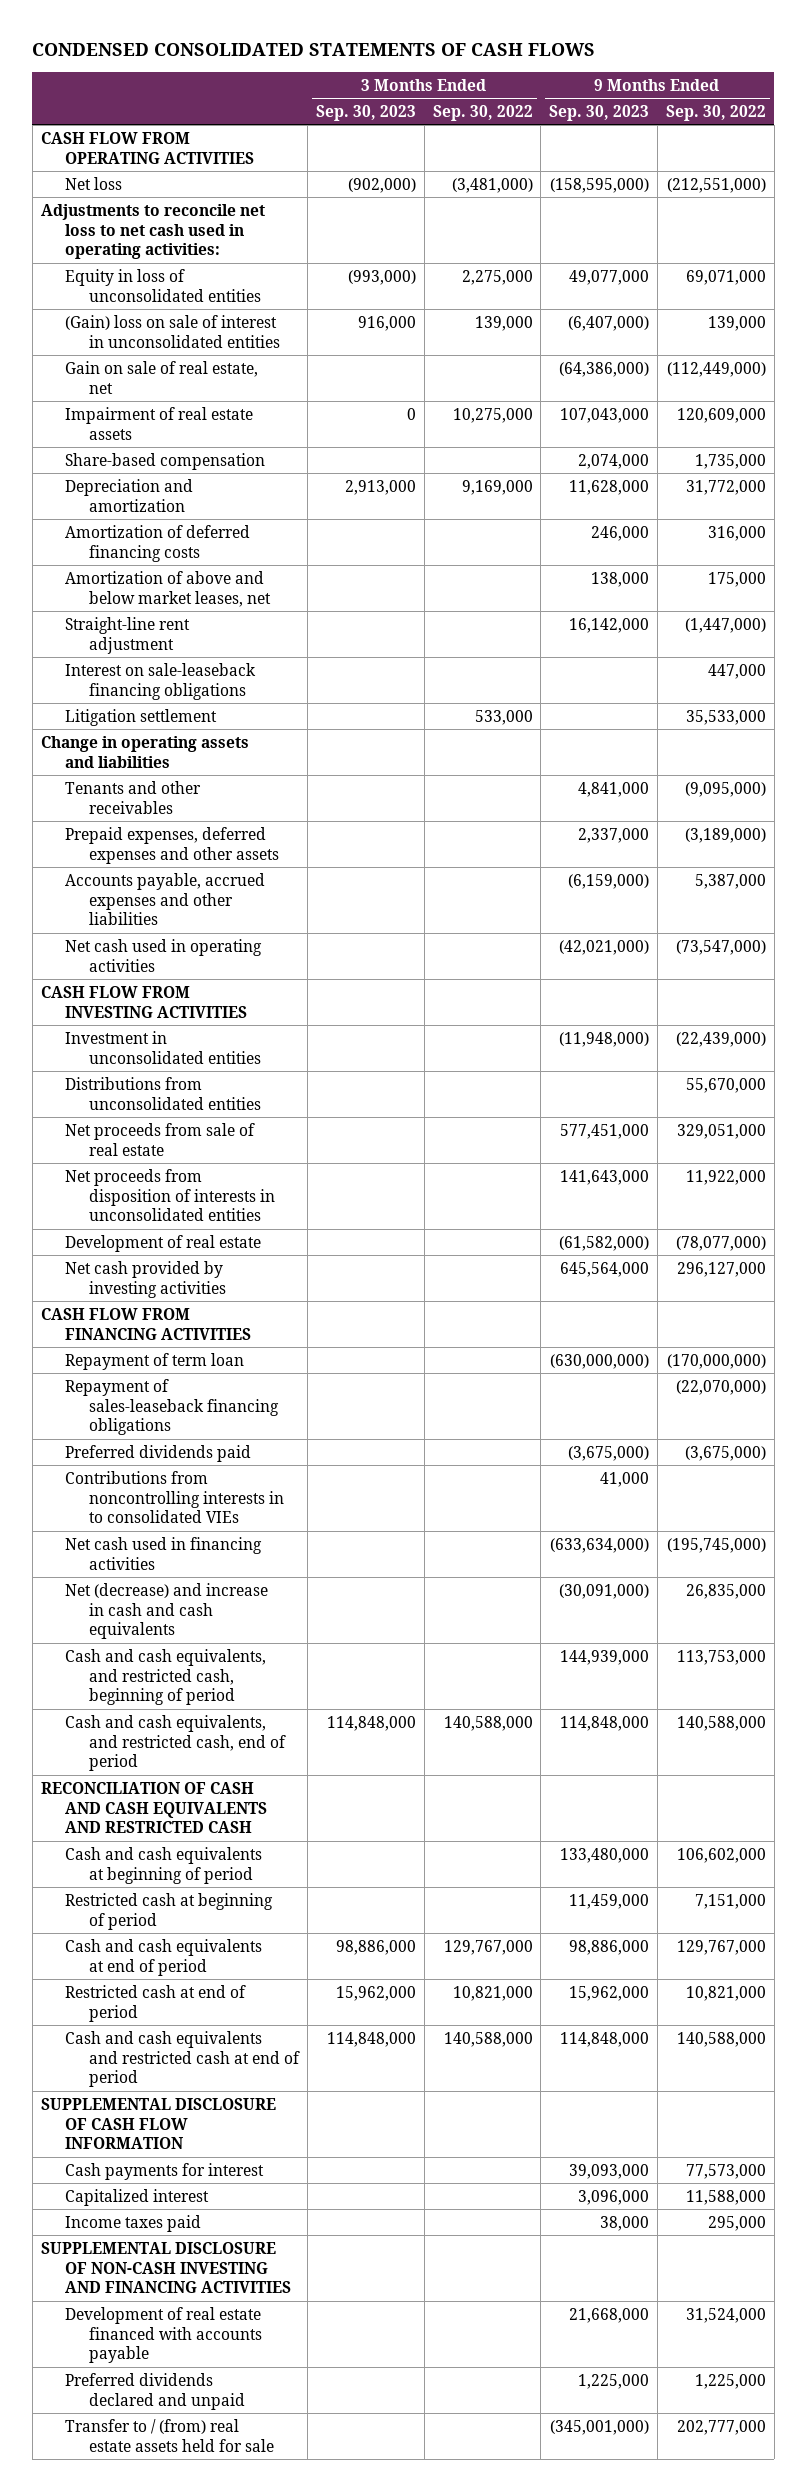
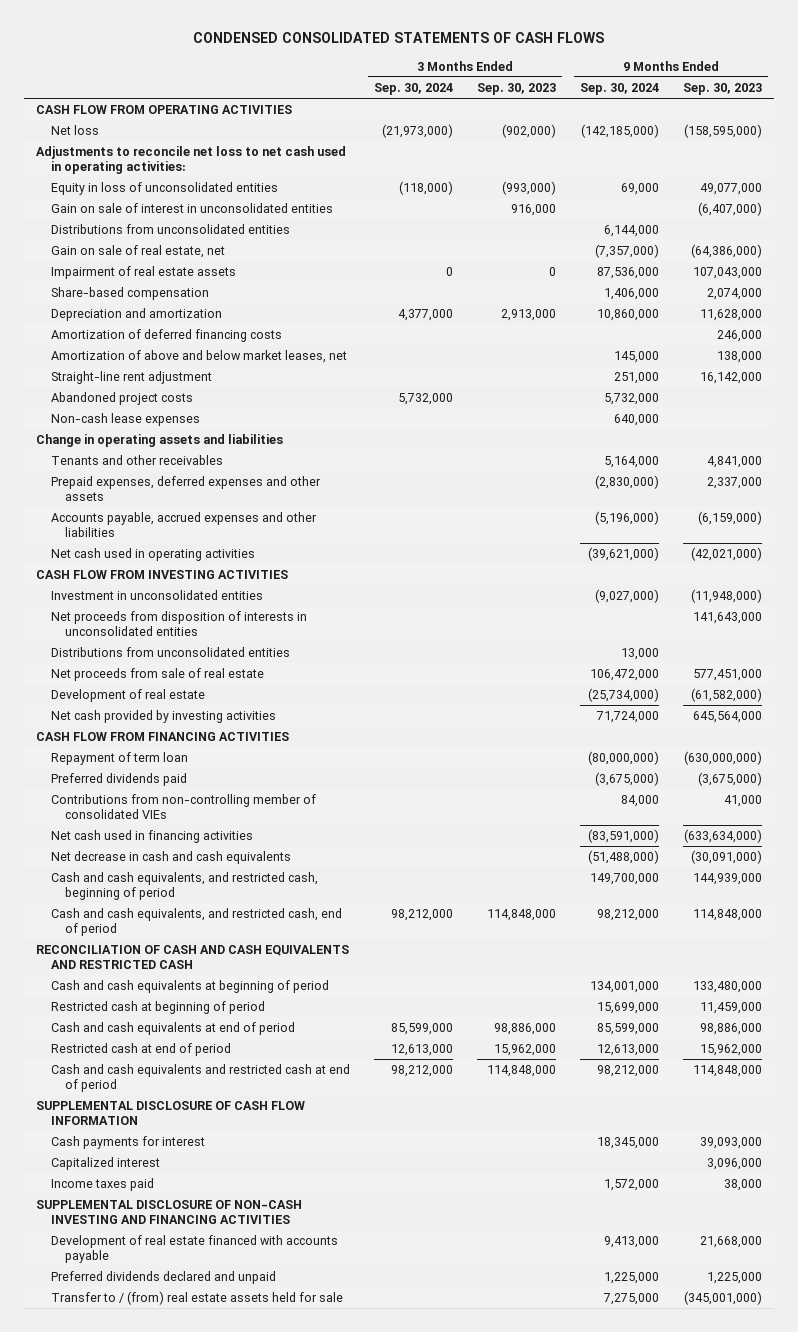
[432,104,533,121] Sep. 30, 2022 -> none
[665,104,766,121] Sep. 30, 2022 -> none
none -> [373,82,453,95] Sep. 30, 2024
none -> [580,82,660,95] Sep. 30, 2024
[65,314,281,348] (Gain) loss on sale of interest in unconsolidated entities -> [50,203,333,214] Gain on sale of interest in unconsolidated entities
none -> [50,224,290,235] Distributions from unconsolidated entities
[65,662,257,700] Interest on sale-leaseback financing obligations -> none
[65,708,218,726] Litigation settlement -> none
none -> [50,392,193,406] Abandoned project costs
none -> [50,413,200,427] Non-cash lease expenses
[65,1168,276,1222] Net proceeds from disposition of interests in unconsolidated entities -> [50,611,307,636] Net proceeds from disposition of interests in unconsolidated entities
[65,1378,280,1436] Repayment of sales-leaseback financing obligations -> none
[65,1470,285,1524] Contributions from noncontrolling interests in to consolidated VIEs -> [50,794,316,819] Contributions from non-controlling member of consolidated VIEs
[65,1582,269,1640] Net (decrease) and increase in cash and cash equivalents -> [50,851,291,865] Net decrease in cash and cash equivalents

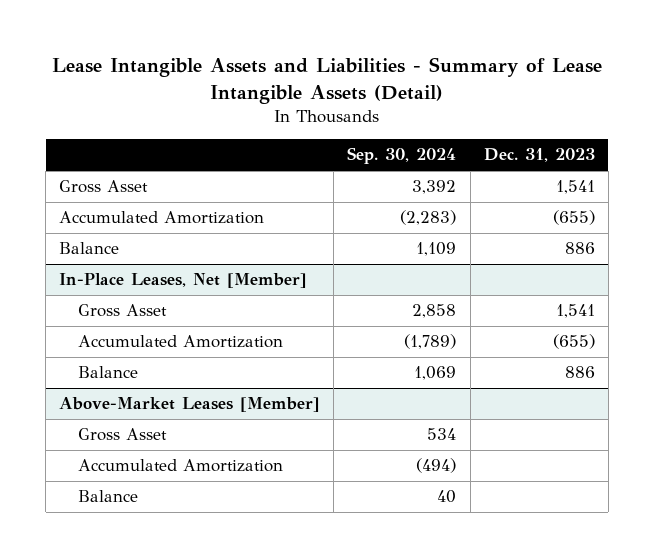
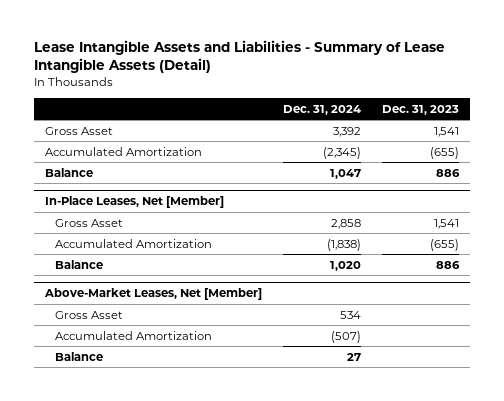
[347,147,457,165] Sep. 30, 2024 -> none
none -> [282,104,361,115] Dec. 31, 2024
[59,397,321,413] Above-Market Leases [Member] -> [43,288,262,301] Above-Market Leases, Net [Member]

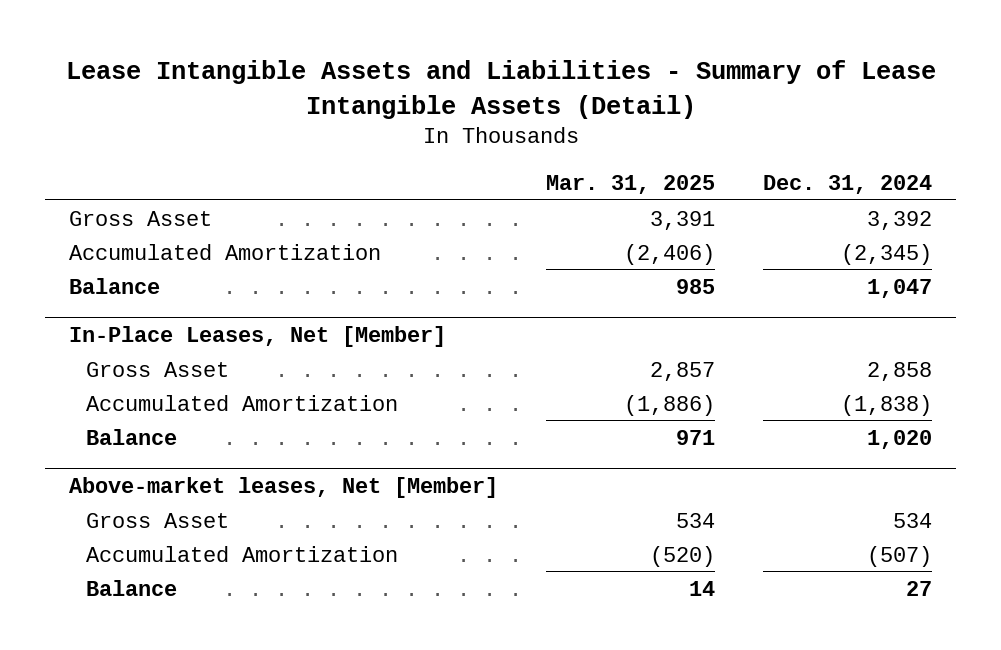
[382,104,460,115] Dec. 31, 2023 -> none
none -> [546,174,716,194] Mar. 31, 2025
[43,288,262,301] Above-Market Leases, Net [Member] -> [69,476,499,498] Above-market leases, Net [Member]

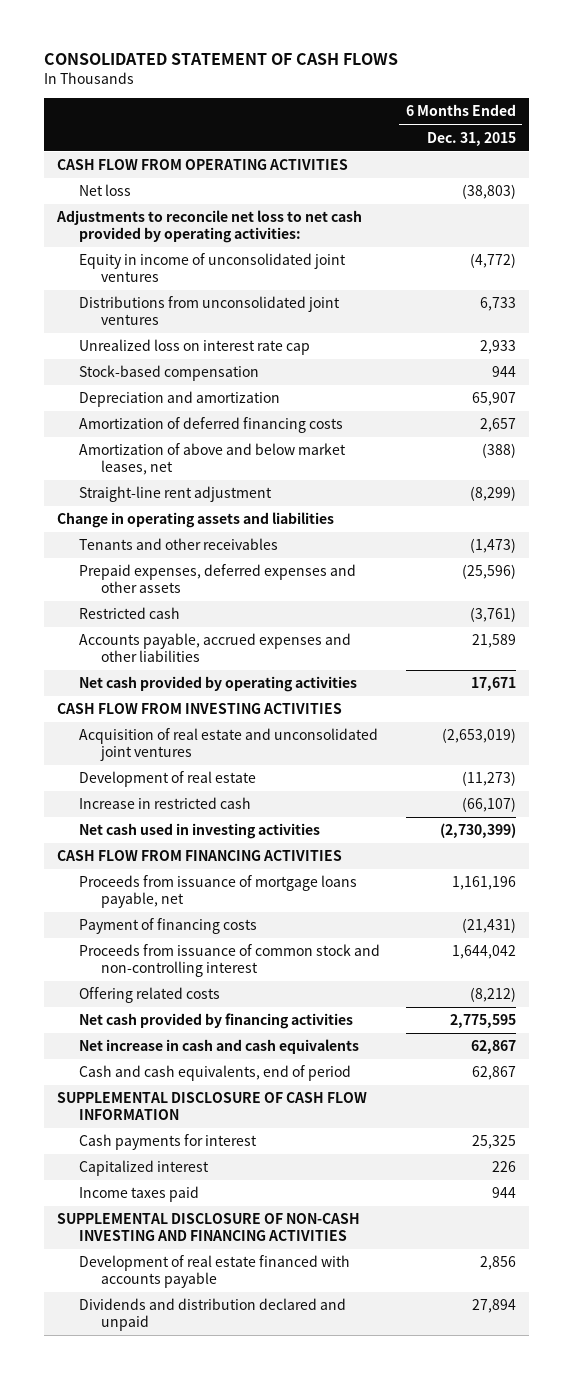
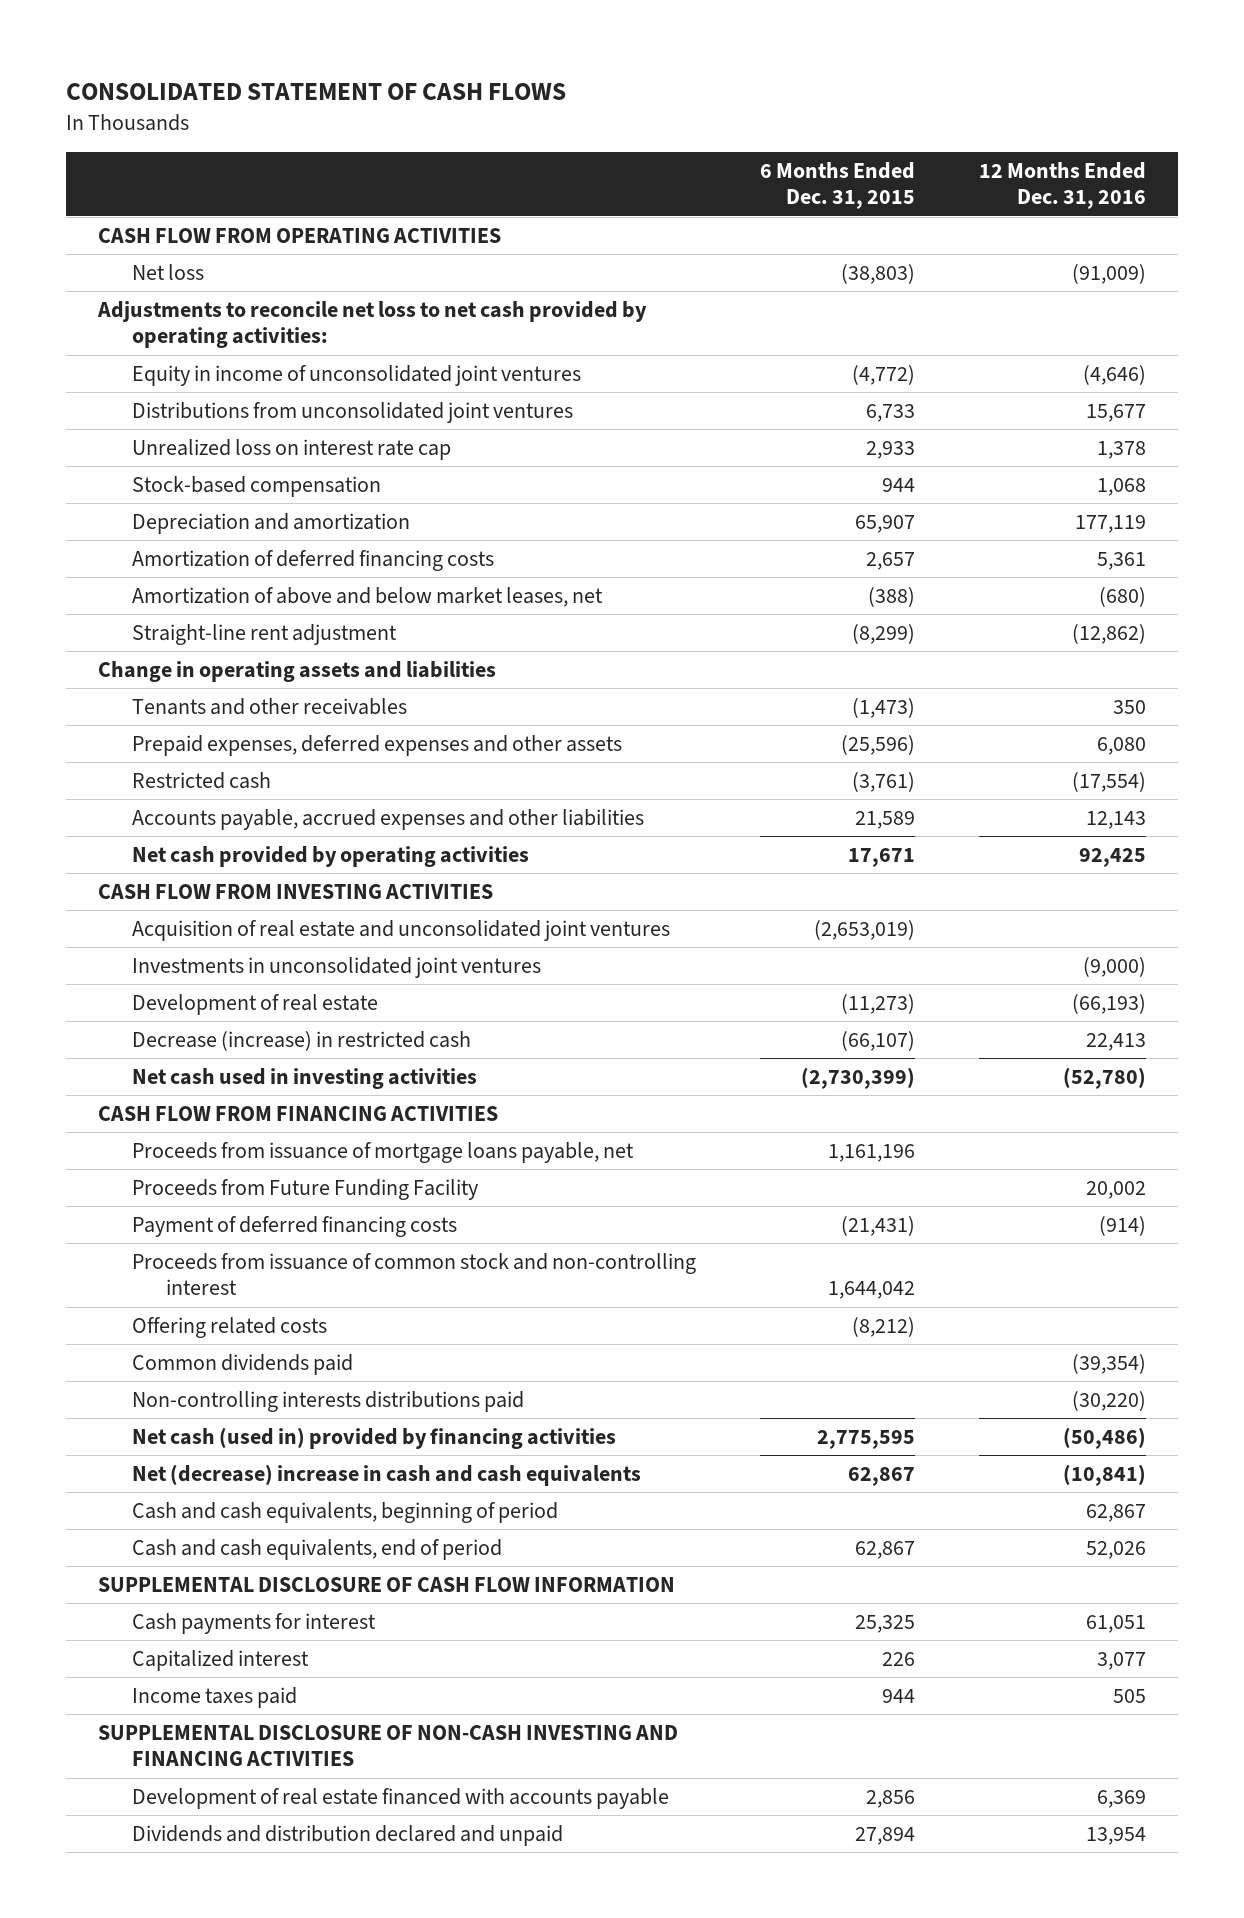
none -> [978,161,1146,210] 12 Months Ended Dec. 31, 2016
none -> [132,956,542,978] Investments in unconsolidated joint ventures
[78,797,251,810] Increase in restricted cash -> [132,1030,472,1051] Decrease (increase) in restricted cash
none -> [132,1178,479,1200] Proceeds from Future Funding Facility
[78,918,257,935] Payment of financing costs -> [132,1215,458,1237] Payment of deferred financing costs
none -> [132,1353,354,1375] Common dividends paid
none -> [132,1390,525,1412] Non-controlling interests distributions paid
[78,1013,353,1030] Net cash provided by financing activities -> [132,1426,617,1449] Net cash (used in) provided by financing activities
[78,1039,359,1055] Net increase in cash and cash equivalents -> [132,1463,642,1486] Net (decrease) increase in cash and cash equivalents
none -> [132,1501,559,1523] Cash and cash equivalents, beginning of period

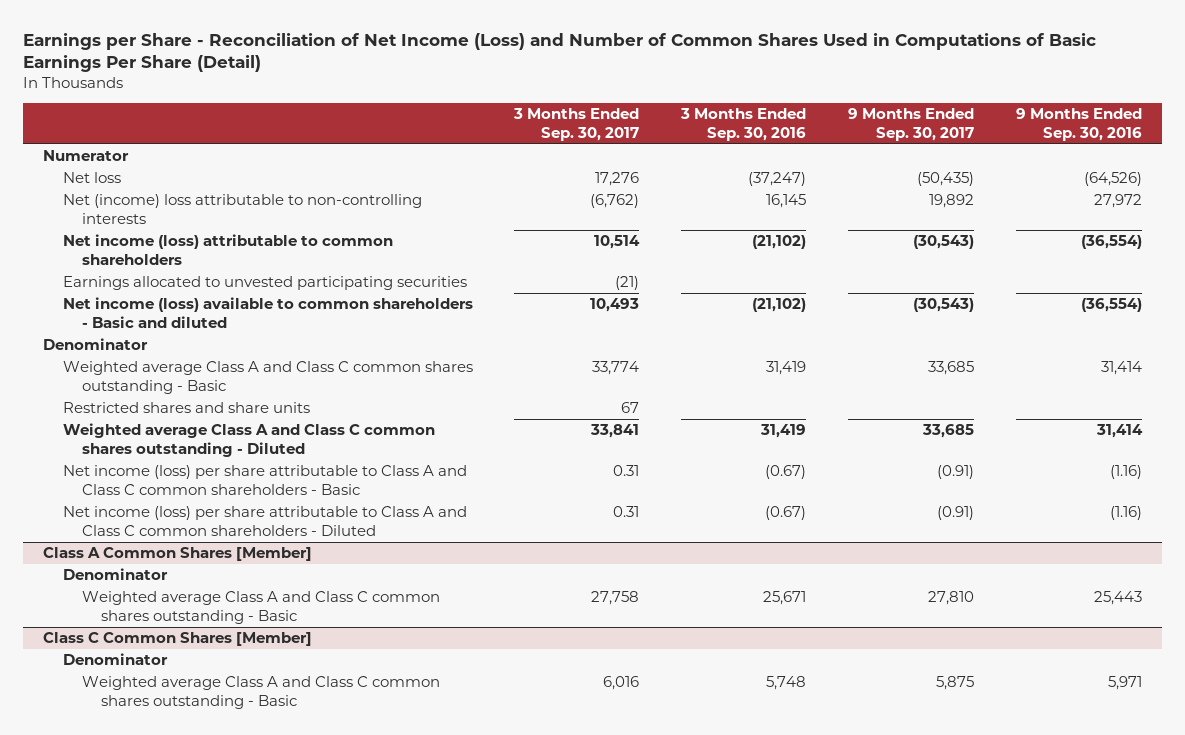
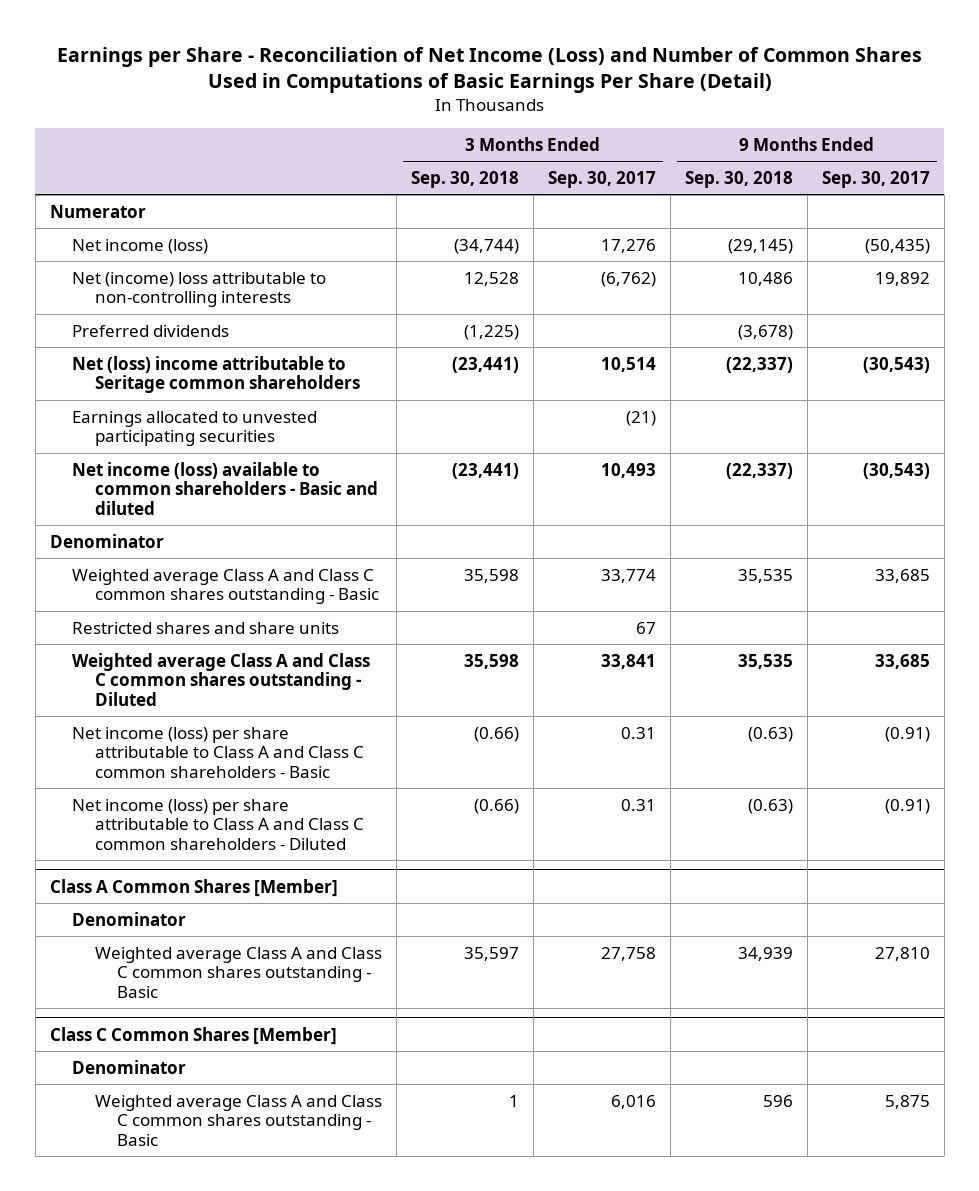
[680,108,807,141] 3 Months Ended Sep. 30, 2016 -> none
[1015,108,1142,141] 9 Months Ended Sep. 30, 2016 -> none
none -> [410,170,519,188] Sep. 30, 2018
none -> [684,170,793,188] Sep. 30, 2018
[62,172,121,184] Net loss -> [72,238,209,254] Net income (loss)
none -> [72,324,230,337] Preferred dividends
[62,234,393,265] Net income (loss) attributable to common shareholders -> [72,355,360,394] Net (loss) income attributable to Seritage common shareholders

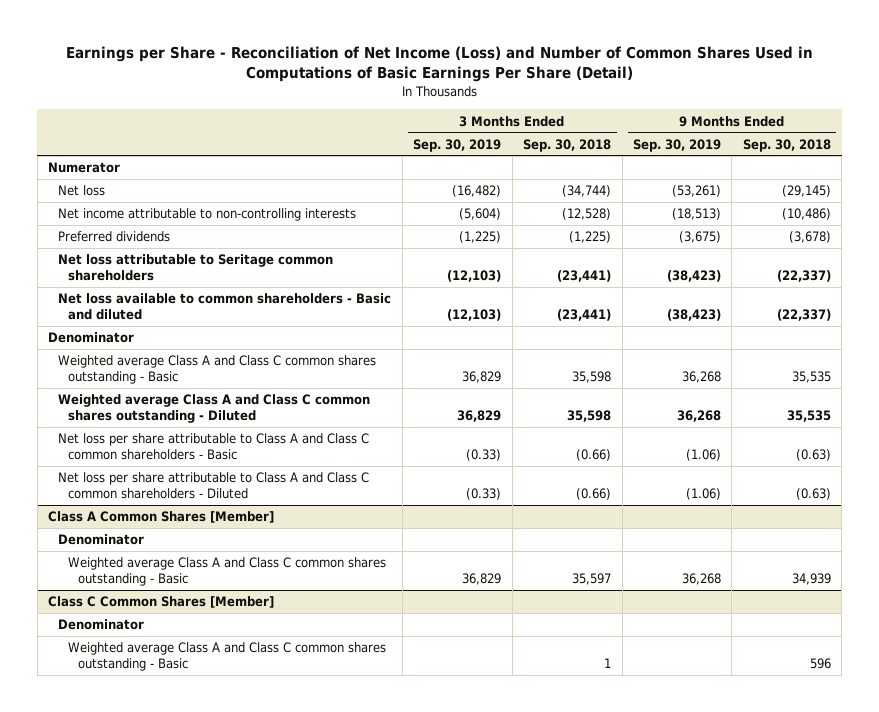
[547,170,656,188] Sep. 30, 2017 -> none
[821,170,930,188] Sep. 30, 2017 -> none
none -> [413,138,502,152] Sep. 30, 2019
none -> [632,138,721,152] Sep. 30, 2019
[72,238,209,254] Net income (loss) -> [58,185,106,197] Net loss
[72,271,327,308] Net (income) loss attributable to non-controlling interests -> [58,208,357,222] Net income attributable to non-controlling interests
[463,271,519,286] 12,528 -> [562,208,612,221] (12,528)
[737,271,793,286] 10,486 -> [781,208,831,221] (10,486)
[72,410,318,447] Earnings allocated to unvested participating securities -> none
[72,355,360,394] Net (loss) income attributable to Seritage common shareholders -> [58,254,334,282] Net loss attributable to Seritage common shareholders
[72,461,378,516] Net income (loss) available to common shareholders - Basic and diluted -> [58,293,392,321] Net loss available to common shareholders - Basic and diluted
[72,621,340,634] Restricted shares and share units -> none
[72,726,364,779] Net income (loss) per share attributable to Class A and Class C common shareholders - Basic -> [58,433,370,461] Net loss per share attributable to Class A and Class C common shareholders - Basic
[72,798,364,851] Net income (loss) per share attributable to Class A and Class C common shareholders - Diluted -> [58,472,370,500] Net loss per share attributable to Class A and Class C common shareholders - Diluted

